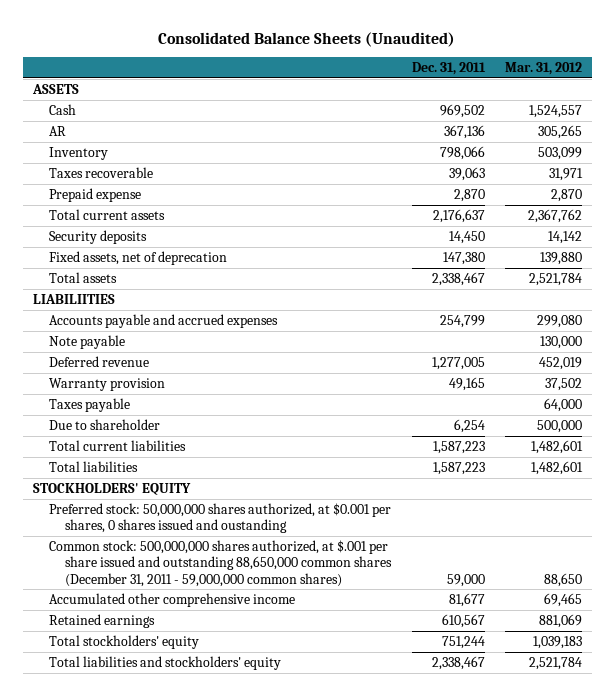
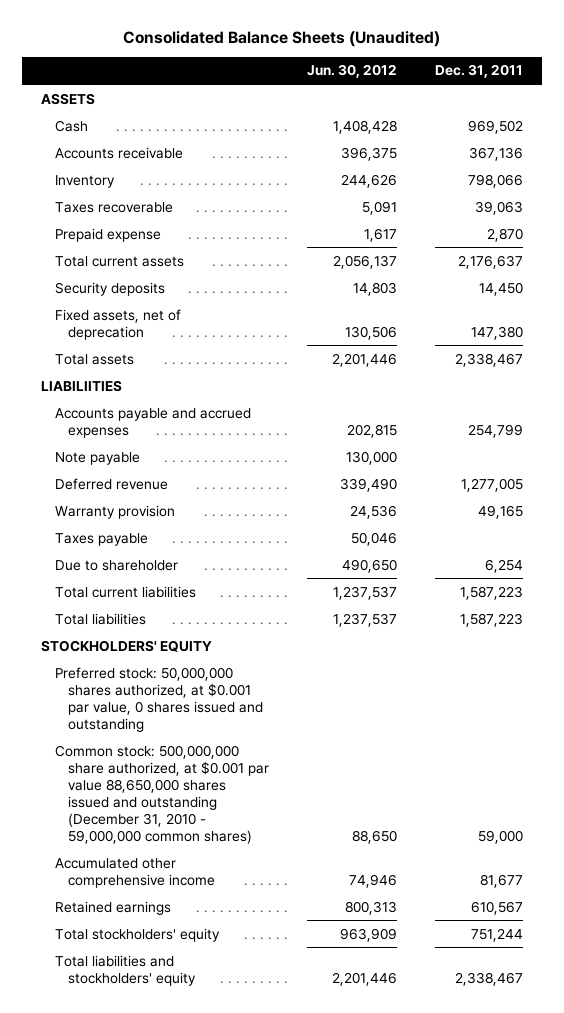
[504,61,582,75] Mar. 31, 2012 -> none
none -> [307,64,398,79] Jun. 30, 2012
[49,125,67,136] AR -> [54,146,183,159] Accounts receivable
[49,502,392,534] Preferred stock: 50,000,000 shares authorized, at $0.001 per shares, 0 shares issued and oustanding -> [54,666,264,732] Preferred stock: 50,000,000 shares authorized, at $0.001 par value, 0 shares issued and outstanding
[49,539,393,587] Common stock: 500,000,000 shares authorized, at $.001 per share issued and outstanding 88,650,000 common shares (December 31, 2011 - 59,000,000 common shares) -> [54,744,270,844] Common stock: 500,000,000 share authorized, at $0.001 par value 88,650,000 shares issued and outstanding (December 31, 2010 - 59,000,000 common shares)

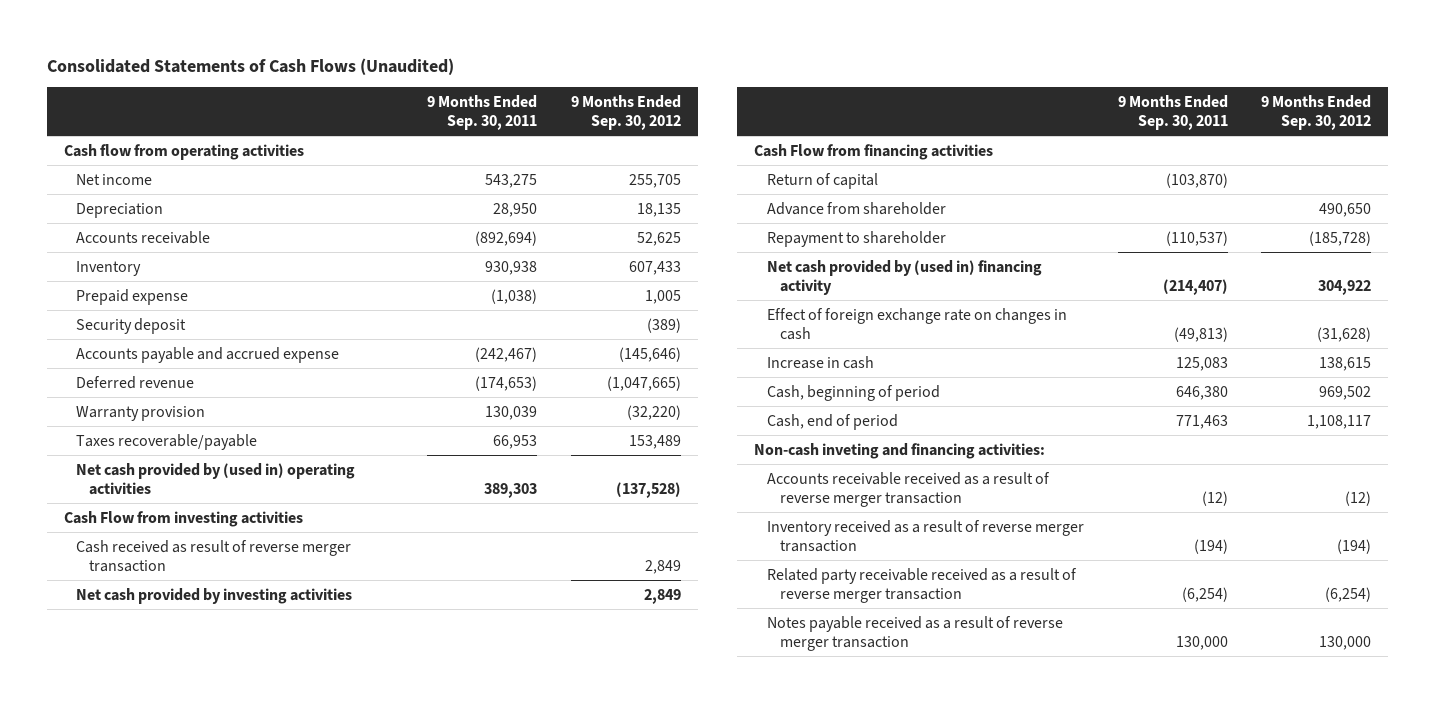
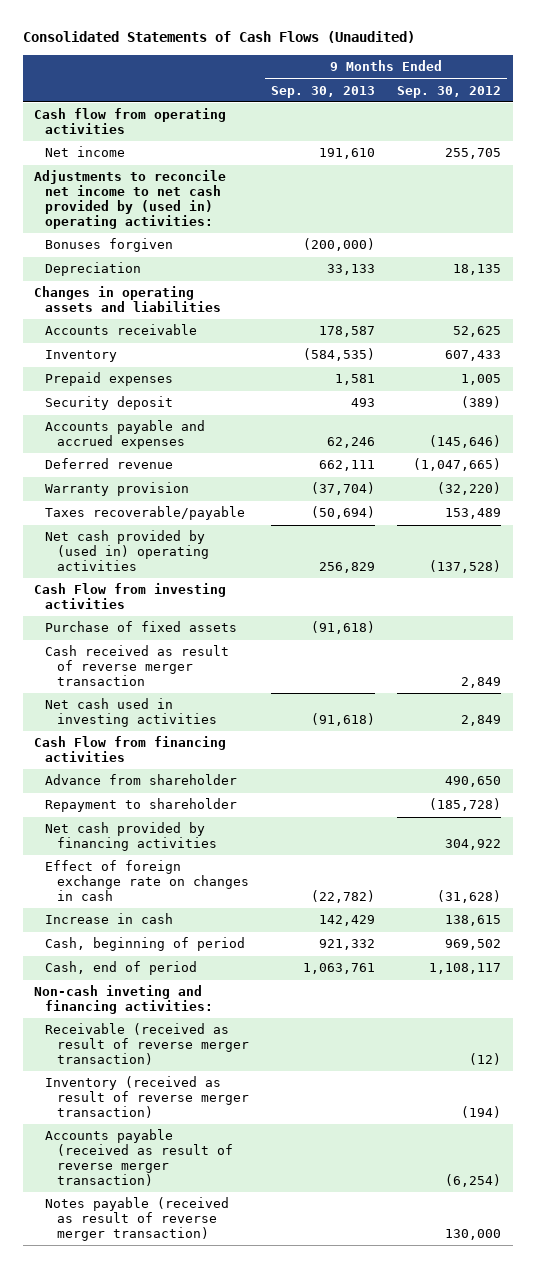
[427,95,538,131] 9 Months Ended Sep. 30, 2011 -> none
none -> [271,85,376,98] Sep. 30, 2013
none -> [34,170,227,229] Adjustments to reconcile net income to net cash provided by (used in) operating activities:
none -> [45,238,174,253] Bonuses forgiven
none -> [34,286,222,313] Changes in operating assets and liabilities
[76,288,189,305] Prepaid expense -> none
none -> [45,372,174,387] Prepaid expenses
[76,346,340,363] Accounts payable and accrued expense -> [45,420,206,450] Accounts payable and accrued expenses
none -> [45,621,238,633] Purchase of fixed assets
[76,587,353,604] Net cash provided by investing activities -> [45,698,217,728] Net cash used in investing activities
[766,172,878,189] Return of capital -> none
[766,259,1042,295] Net cash provided by (used in) financing activity -> [45,822,217,852] Net cash provided by financing activities
[766,471,1050,507] Accounts receivable received as a result of reverse merger transaction -> [45,1023,249,1065] Receivable (received as result of reverse merger transaction)
[766,519,1084,552] Inventory received as a result of reverse merger transaction -> [45,1076,249,1118] Inventory (received as result of reverse merger transaction)
[766,567,1077,603] Related party receivable received as a result of reverse merger transaction -> [45,1129,233,1186] Accounts payable (received as result of reverse merger transaction)
[766,615,1063,651] Notes payable received as a result of reverse merger transaction -> [45,1197,230,1241] Notes payable (received as result of reverse merger transaction)

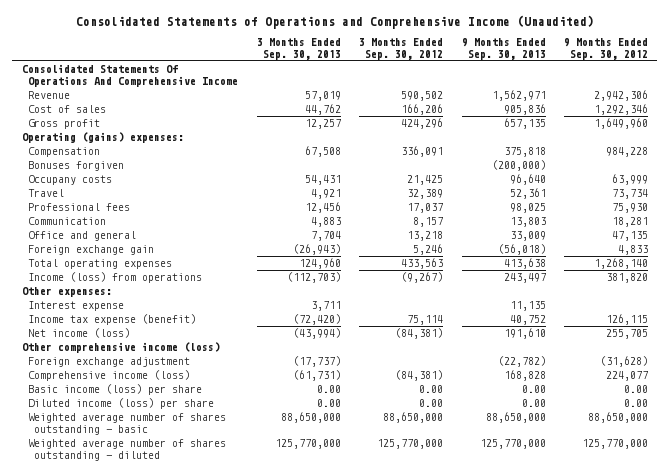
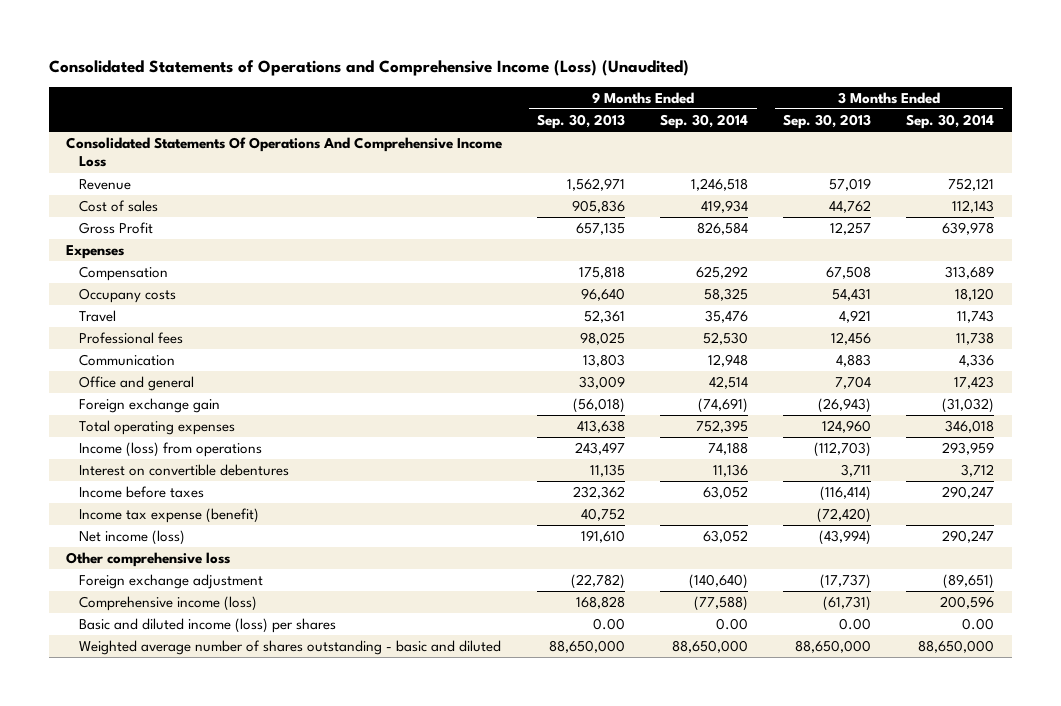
[75,15,594,30] Consolidated Statements of Operations and Comprehensive Income (Unaudited) -> [48,59,689,76] Consolidated Statements of Operations and Comprehensive Income (Loss) (Unaudited)
[359,38,444,60] 3 Months Ended Sep. 30, 2012 -> none
[564,38,649,60] 9 Months Ended Sep. 30, 2012 -> none
none -> [660,114,749,130] Sep. 30, 2014
none -> [906,114,995,130] Sep. 30, 2014
[21,64,239,87] Consolidated Statements Of Operations And Comprehensive Income -> [66,137,503,168] Consolidated Statements Of Operations And Comprehensive Income Loss
[28,161,125,172] Bonuses forgiven -> none
[28,119,101,130] Gross profit -> [79,222,154,235] Gross Profit
[21,132,184,144] Operating (gains) expenses: -> [66,245,125,260] Expenses
[503,147,546,158] 375,818 -> [579,266,626,280] 175,818
[21,287,112,298] Other expenses: -> none
[28,301,125,312] Interest expense -> [79,464,290,477] Interest on convertible debentures
none -> [79,486,205,499] Income before taxes
[21,342,220,354] Other comprehensive income (loss) -> [66,552,231,568] Other comprehensive loss
[28,398,215,410] Diluted income (loss) per share -> none
[28,439,227,461] Weighted average number of shares outstanding - diluted -> none
[28,384,203,396] Basic income (loss) per share -> [79,618,337,634] Basic and diluted income (loss) per shares
[28,413,227,435] Weighted average number of shares outstanding - basic -> [79,640,502,656] Weighted average number of shares outstanding - basic and diluted

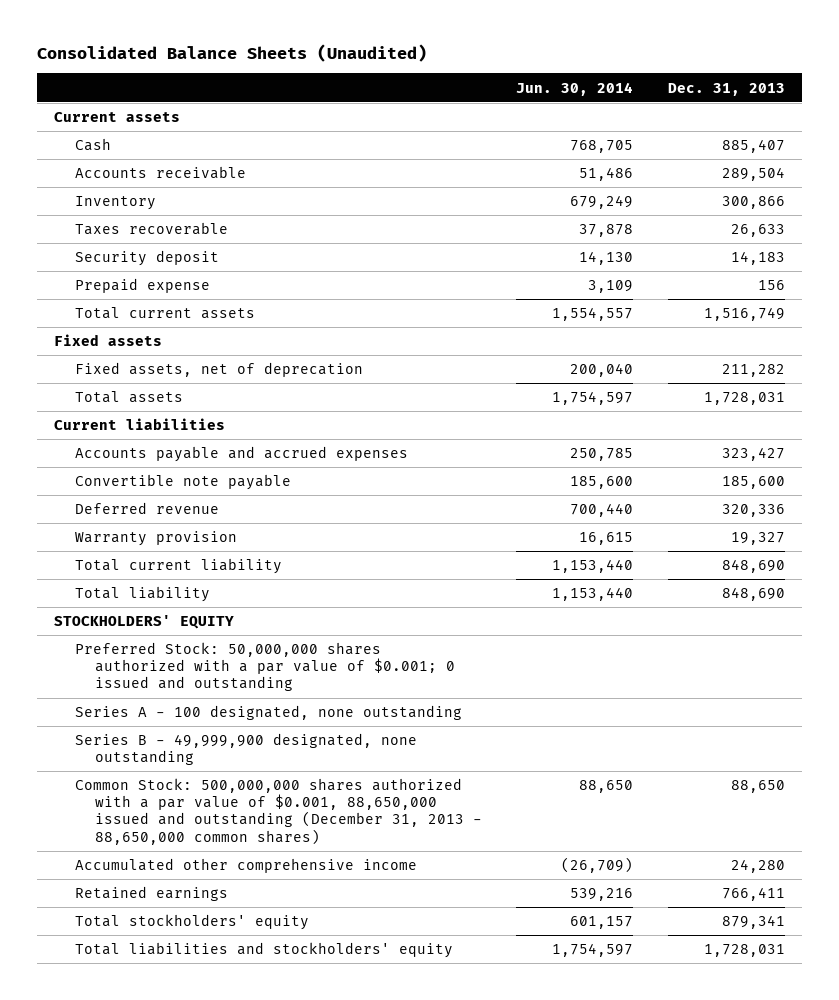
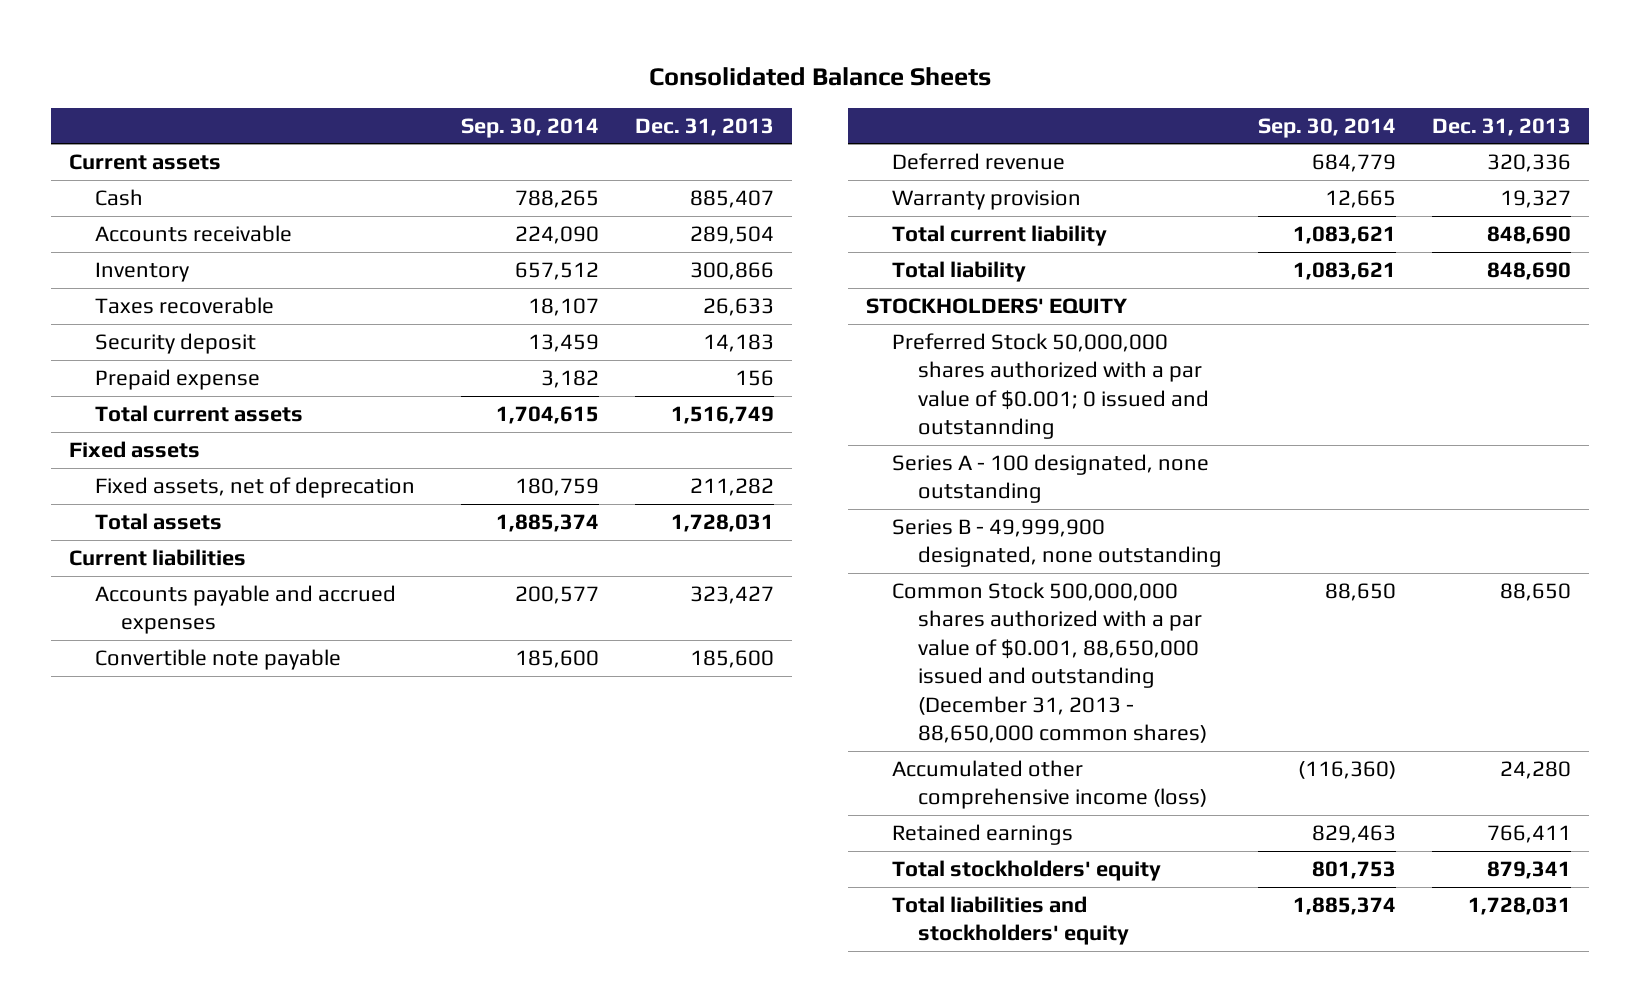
[37,44,428,63] Consolidated Balance Sheets (Unaudited) -> [648,67,991,87] Consolidated Balance Sheets
[516,81,634,96] Jun. 30, 2014 -> none
none -> [461,117,600,138] Sep. 30, 2014
[74,642,455,692] Preferred Stock: 50,000,000 shares authorized with a par value of $0.001; 0 issued and outstanding -> [891,333,1209,440] Preferred Stock 50,000,000 shares authorized with a par value of $0.001; 0 issued and outstannding
[74,778,482,845] Common Stock: 500,000,000 shares authorized with a par value of $0.001, 88,650,000 issued and outstanding (December 31, 2013 - 88,650,000 common shares) -> [891,582,1207,744] Common Stock 500,000,000 shares authorized with a par value of $0.001, 88,650,000 issued and outstanding (December 31, 2013 - 88,650,000 common shares)
[74,858,417,874] Accumulated other comprehensive income -> [891,760,1207,810] Accumulated other comprehensive income (loss)

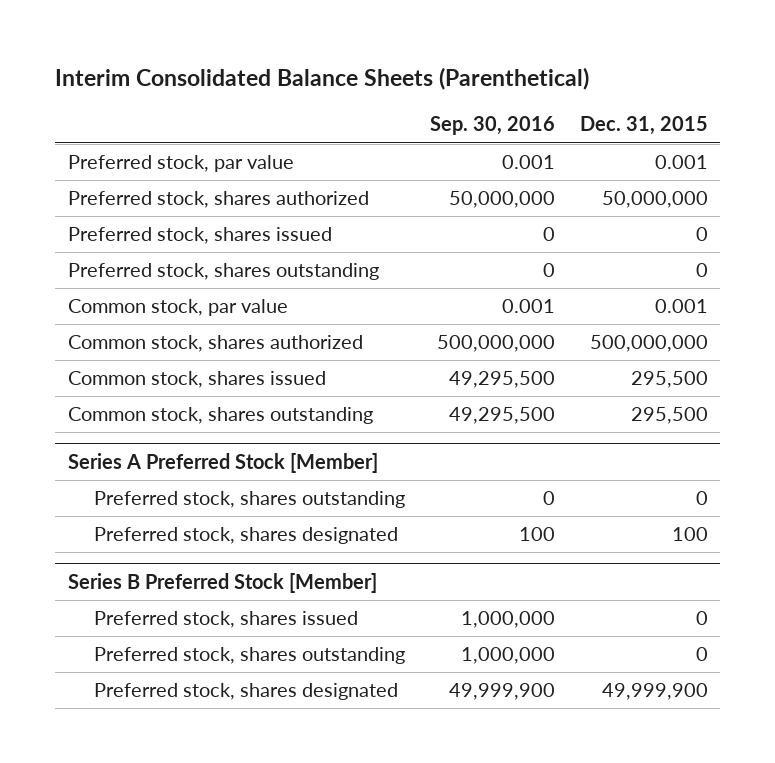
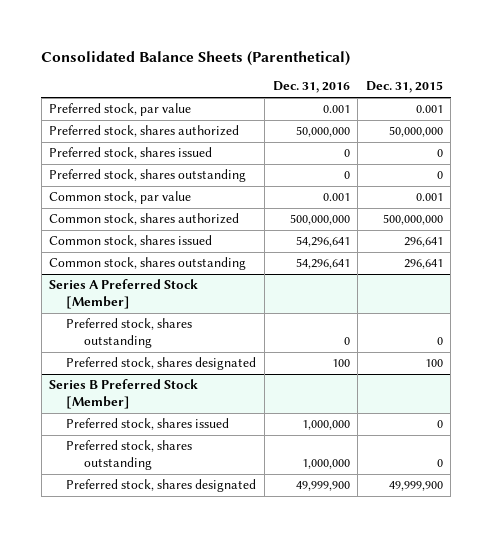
[55,67,590,91] Interim Consolidated Balance Sheets (Parenthetical) -> [41,50,351,66] Consolidated Balance Sheets (Parenthetical)
[429,116,555,136] Sep. 30, 2016 -> none
none -> [272,81,350,94] Dec. 31, 2016
[630,371,708,389] 295,500 -> [403,237,443,248] 296,641
[630,407,708,425] 295,500 -> [403,259,443,270] 296,641

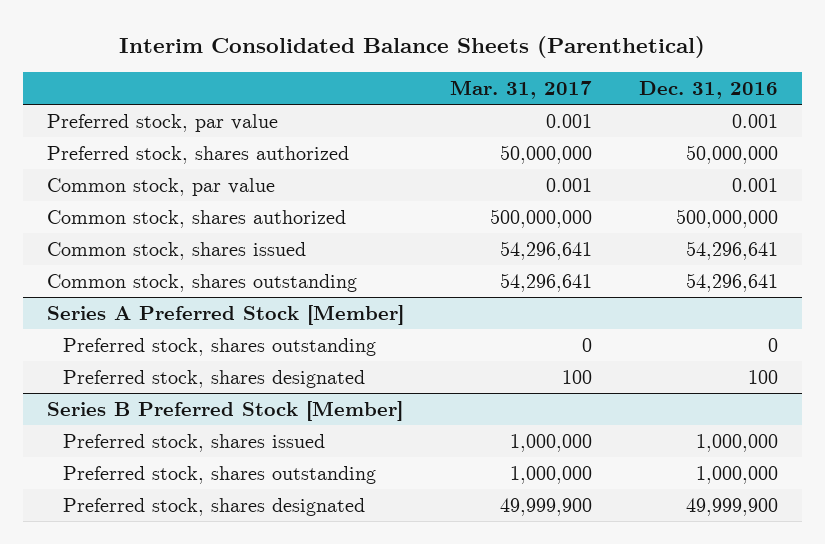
[41,50,351,66] Consolidated Balance Sheets (Parenthetical) -> [119,36,706,59] Interim Consolidated Balance Sheets (Parenthetical)
[365,81,443,94] Dec. 31, 2015 -> none
none -> [450,80,593,100] Mar. 31, 2017
[49,147,213,160] Preferred stock, shares issued -> none
[49,169,247,183] Preferred stock, shares outstanding -> none

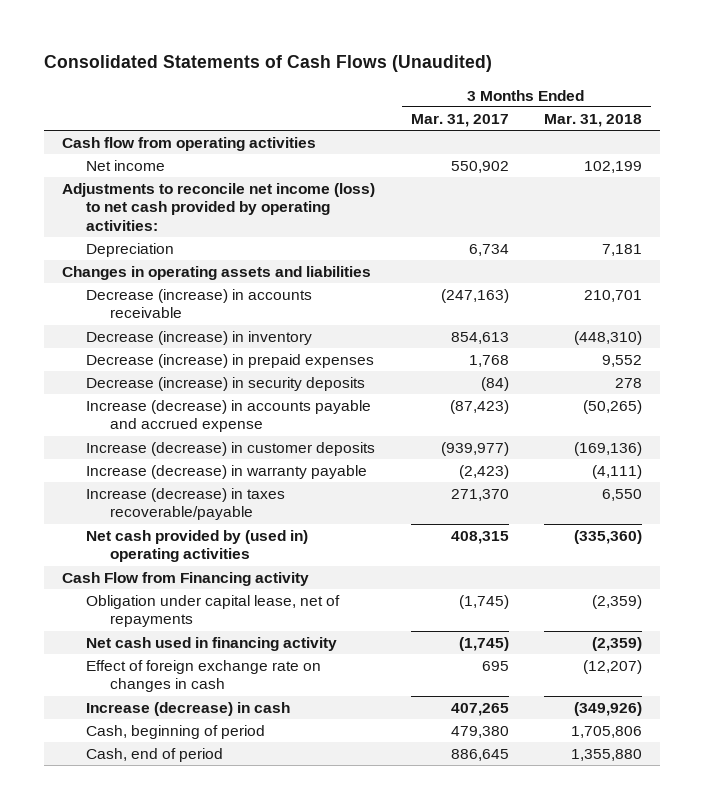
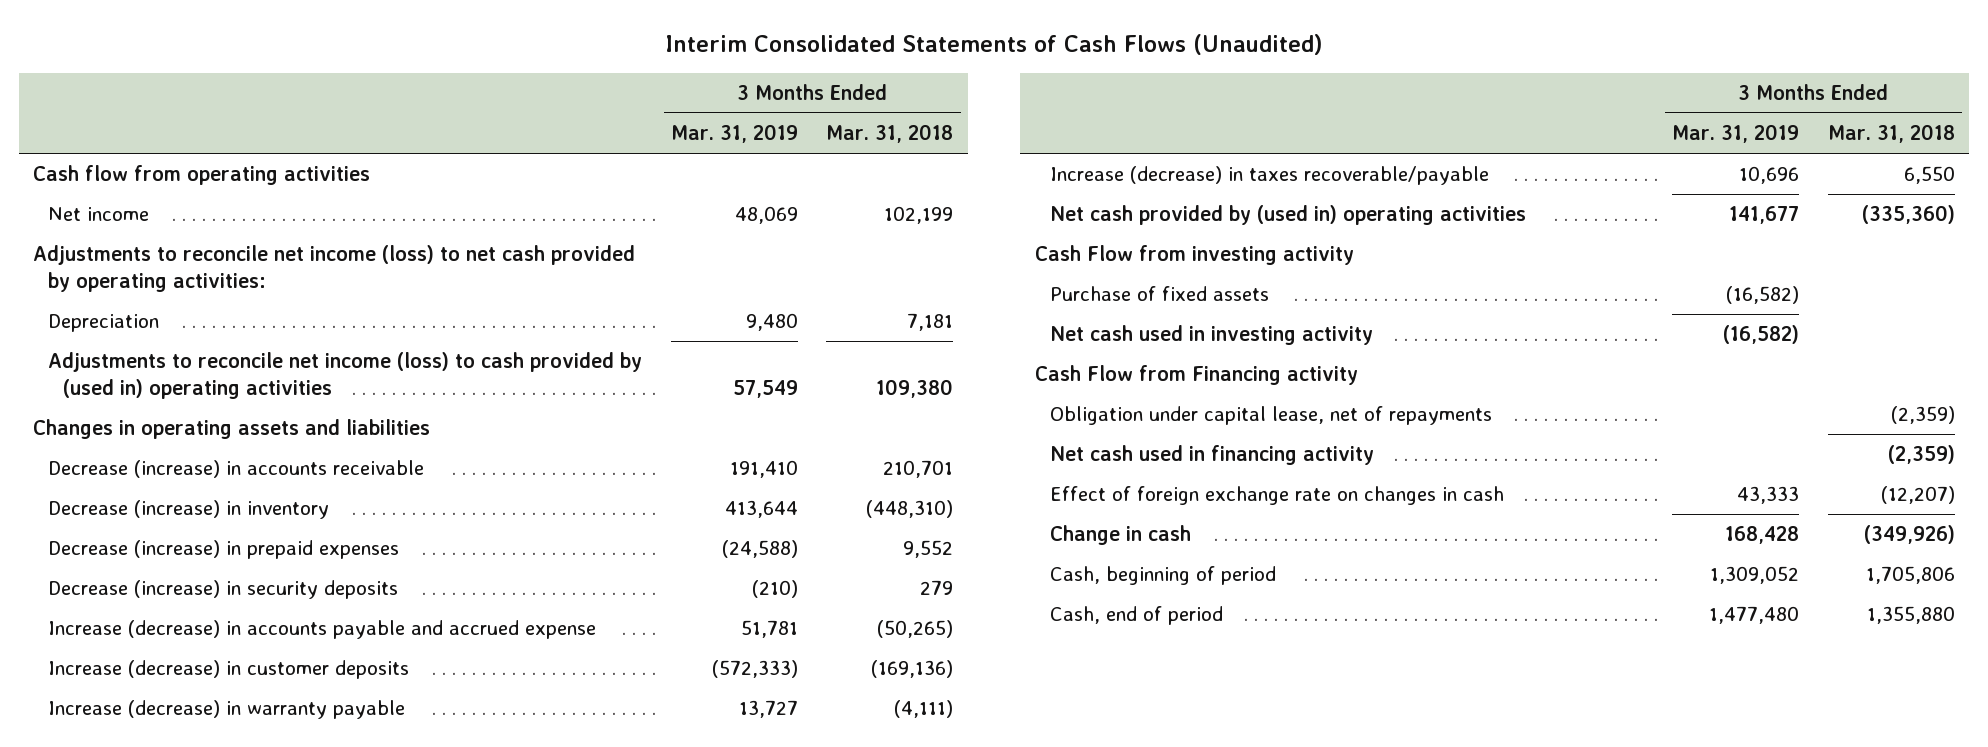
[44,55,493,73] Consolidated Statements of Cash Flows (Unaudited) -> [665,33,1324,55] Interim Consolidated Statements of Cash Flows (Unaudited)
[410,113,509,127] Mar. 31, 2017 -> none
none -> [670,124,798,144] Mar. 31, 2019
none -> [48,352,643,400] Adjustments to reconcile net income (loss) to cash provided by (used in) operating activities
[615,377,643,388] 278 -> [920,580,954,596] 279
none -> [1034,245,1354,266] Cash Flow from investing activity
none -> [1049,286,1269,302] Purchase of fixed assets
none -> [1049,325,1373,346] Net cash used in investing activity
[86,701,291,716] Increase (decrease) in cash -> [1049,525,1191,546] Change in cash

